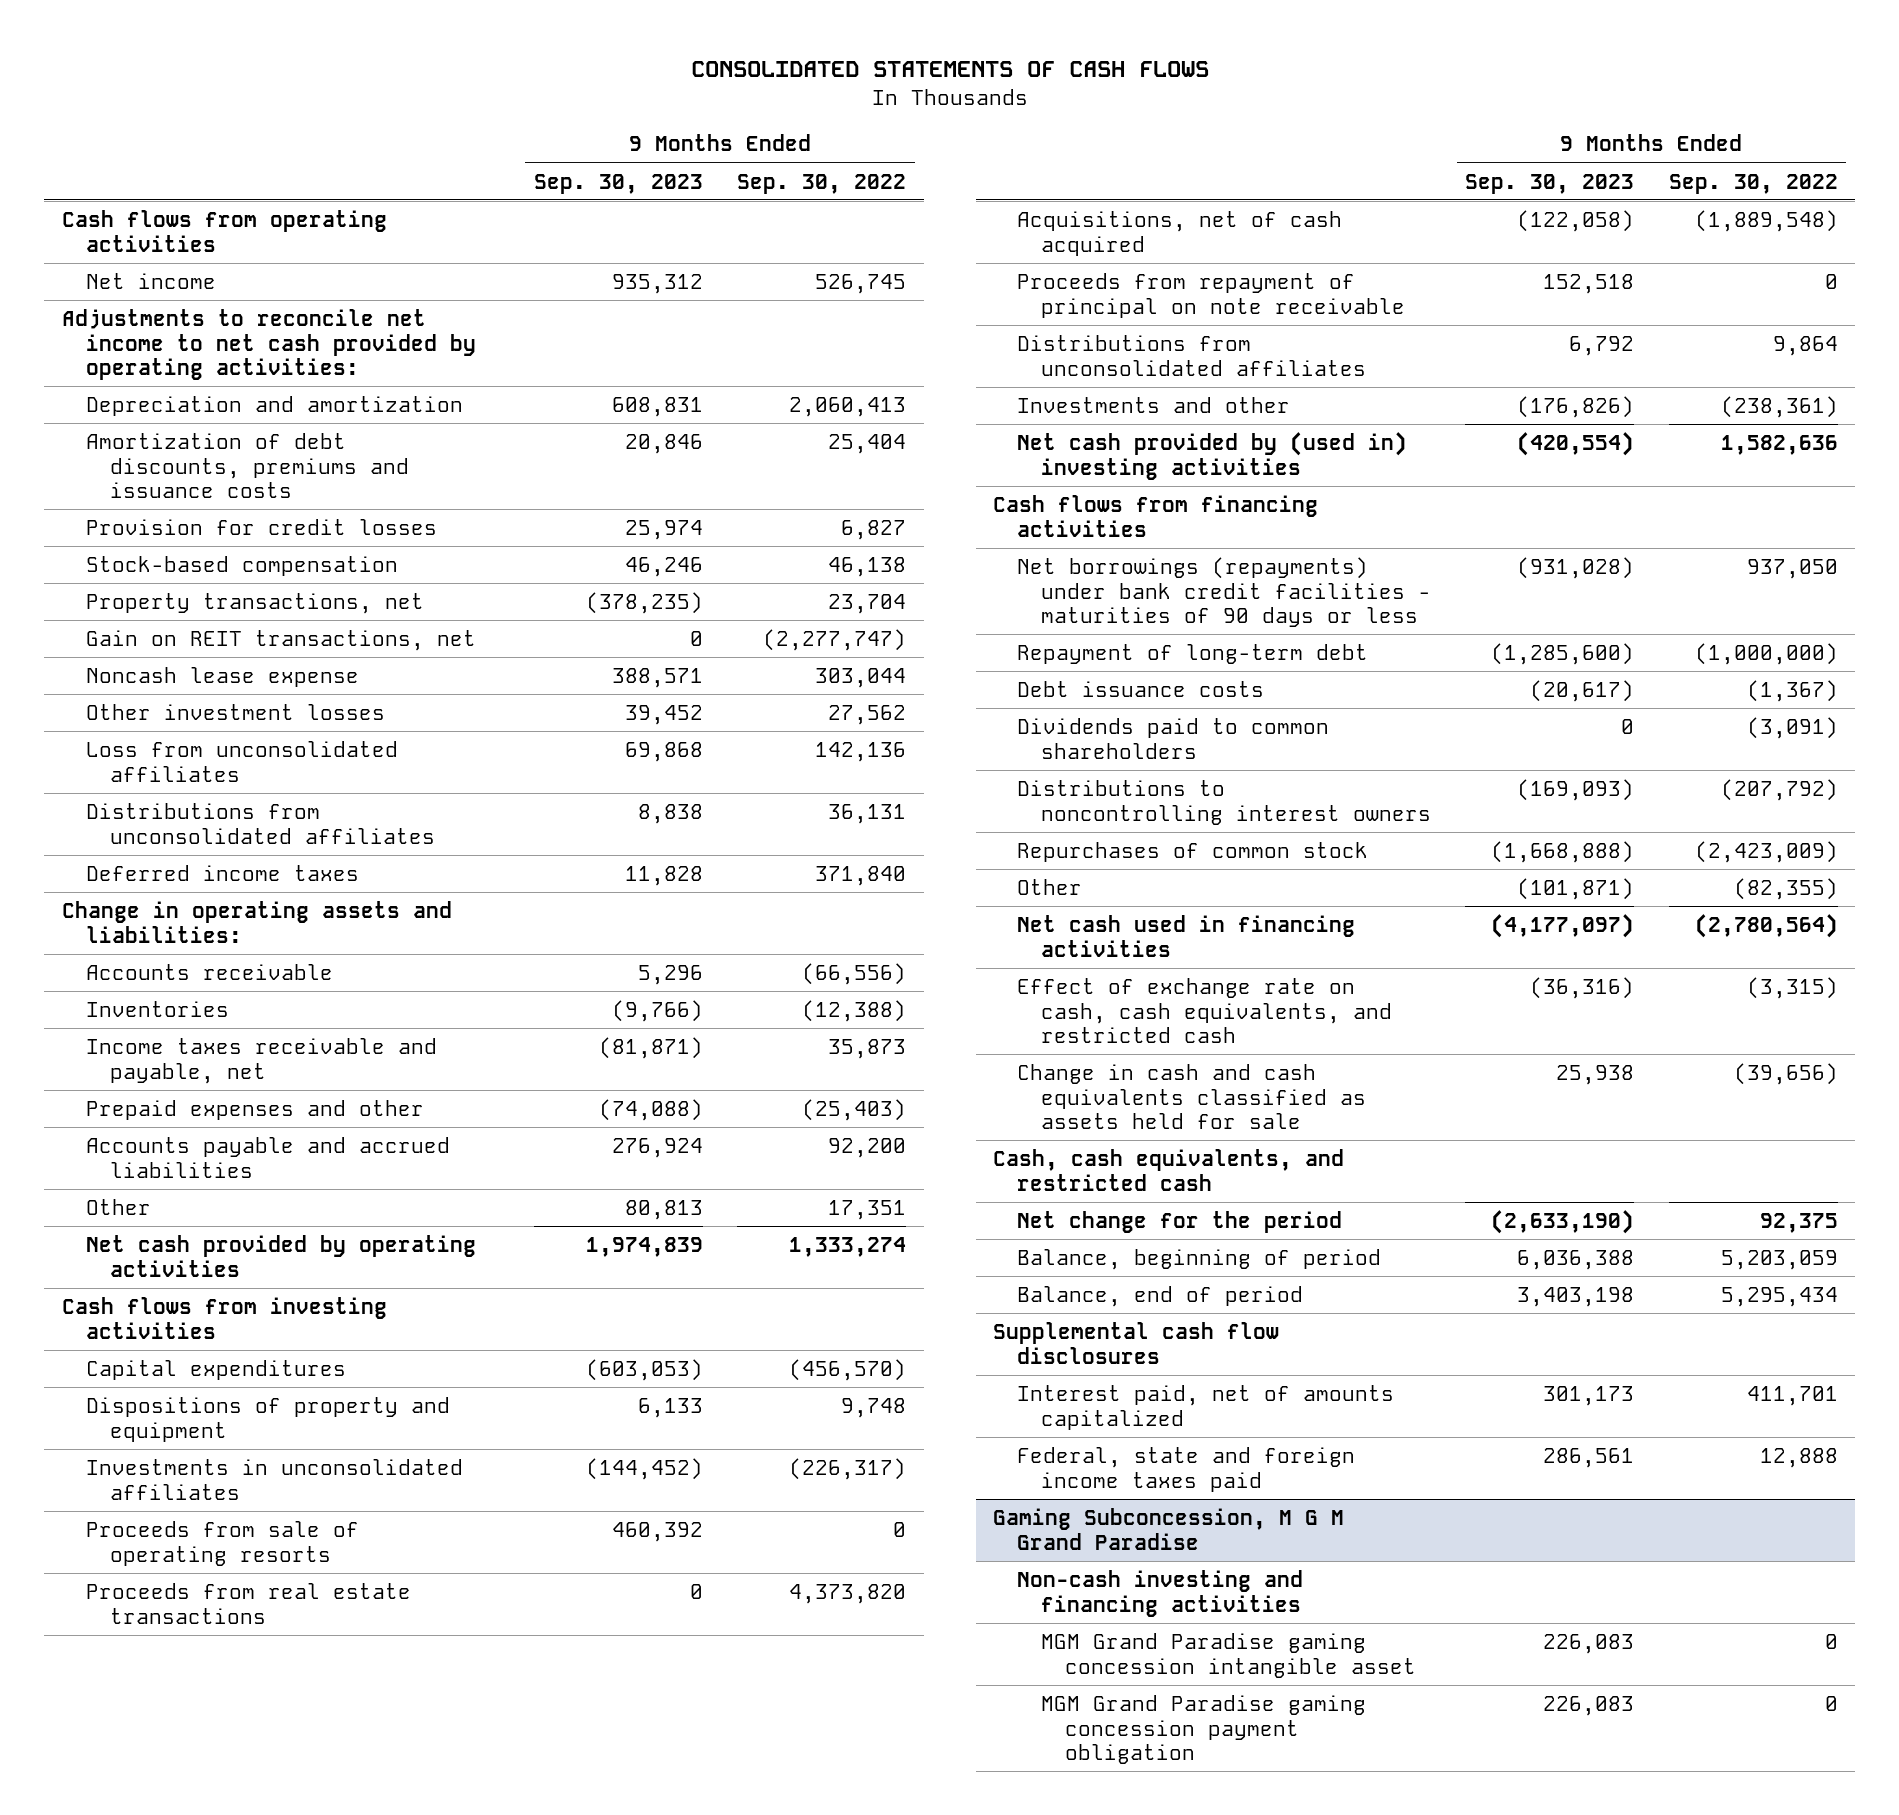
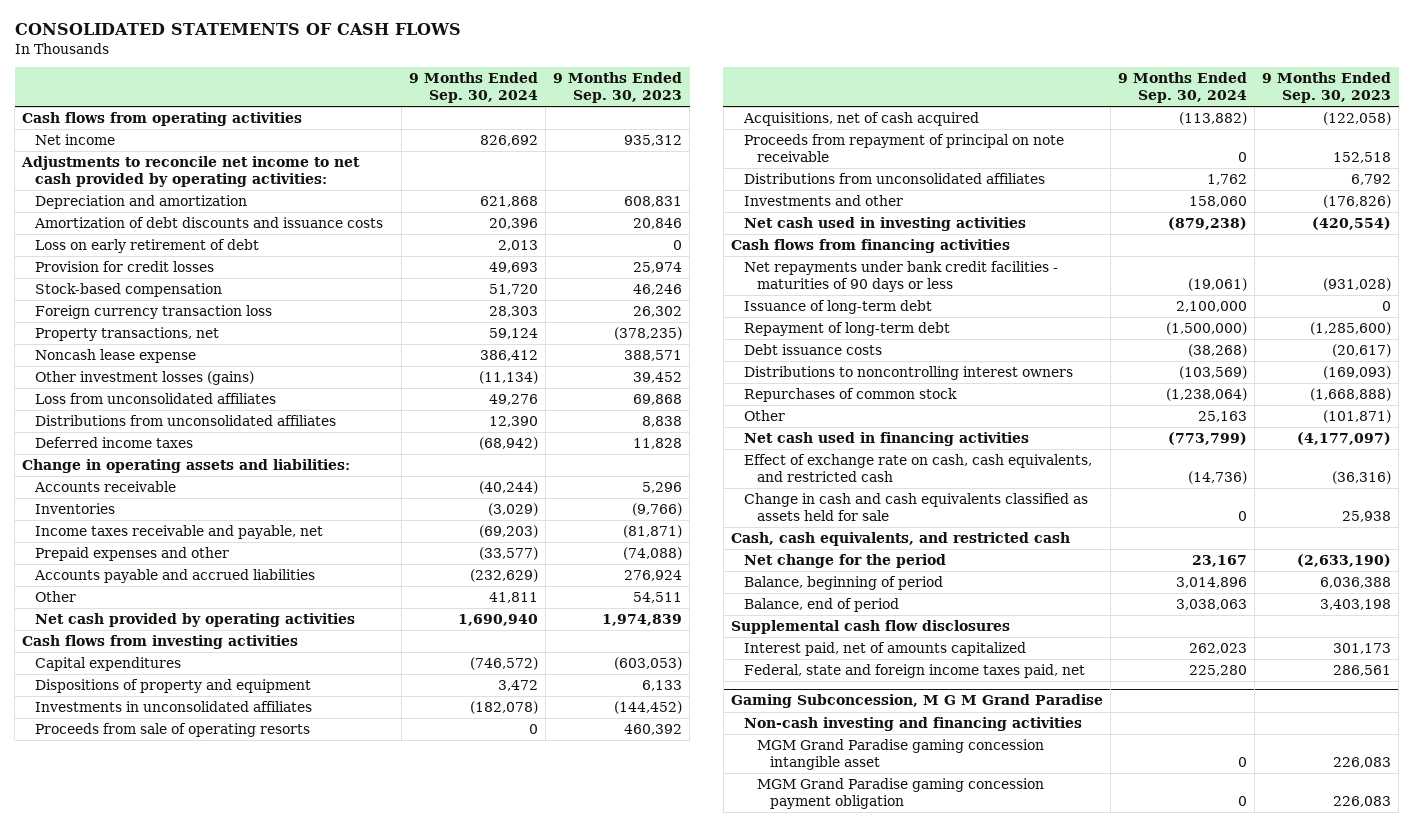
[737,173,907,194] Sep. 30, 2022 -> none
none -> [409,72,539,103] 9 Months Ended Sep. 30, 2024
[85,432,409,499] Amortization of debt discounts, premiums and issuance costs -> [34,216,384,228] Amortization of debt discounts and issuance costs
none -> [35,238,260,253] Loss on early retirement of debt
none -> [35,304,273,319] Foreign currency transaction loss
[85,629,476,651] Gain on REIT transactions, net -> none
[85,703,385,720] Other investment losses -> [35,370,255,385] Other investment losses (gains)
[624,1199,703,1220] 80,813 -> [633,591,683,603] 54,511
[85,1582,411,1624] Proceeds from real estate transactions -> none
[1016,431,1407,480] Net cash provided by (used in) investing activities -> [743,216,1026,231] Net cash used in investing activities
[1016,556,1431,628] Net borrowings (repayments) under bank credit facilities - maturities of 90 days or less -> [743,260,1058,292] Net repayments under bank credit facilities - maturities of 90 days or less
none -> [743,299,932,314] Issuance of long-term debt
[1016,717,1329,759] Dividends paid to common shareholders -> none
[1016,1446,1355,1492] Federal, state and foreign income taxes paid -> [743,663,1085,678] Federal, state and foreign income taxes paid, net

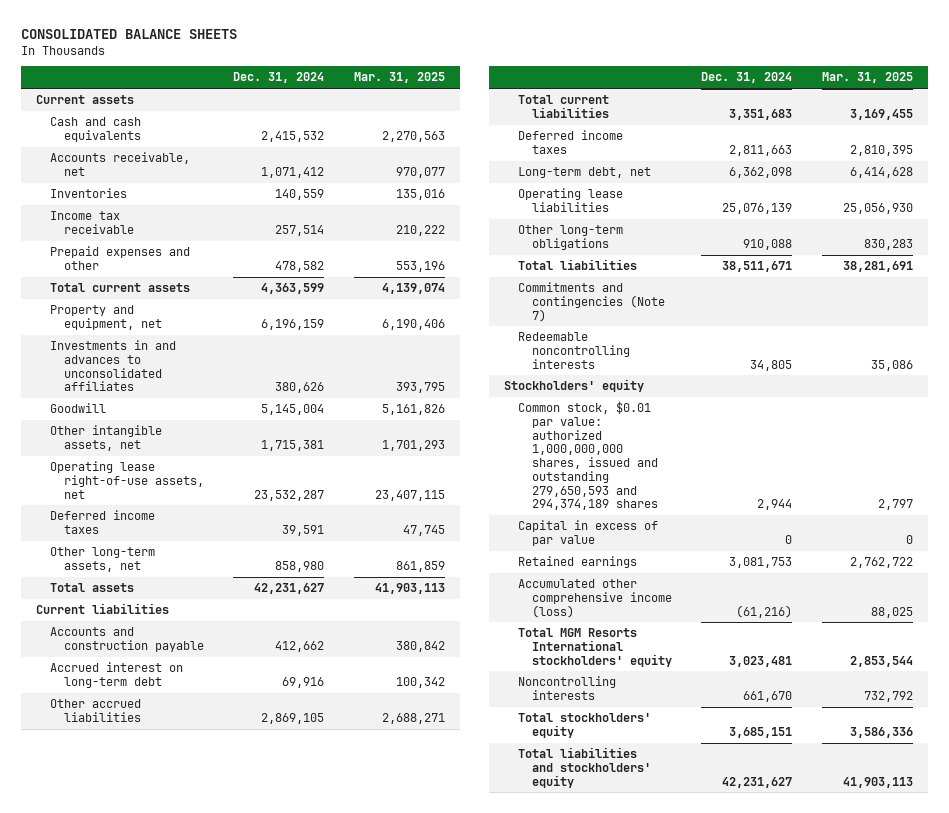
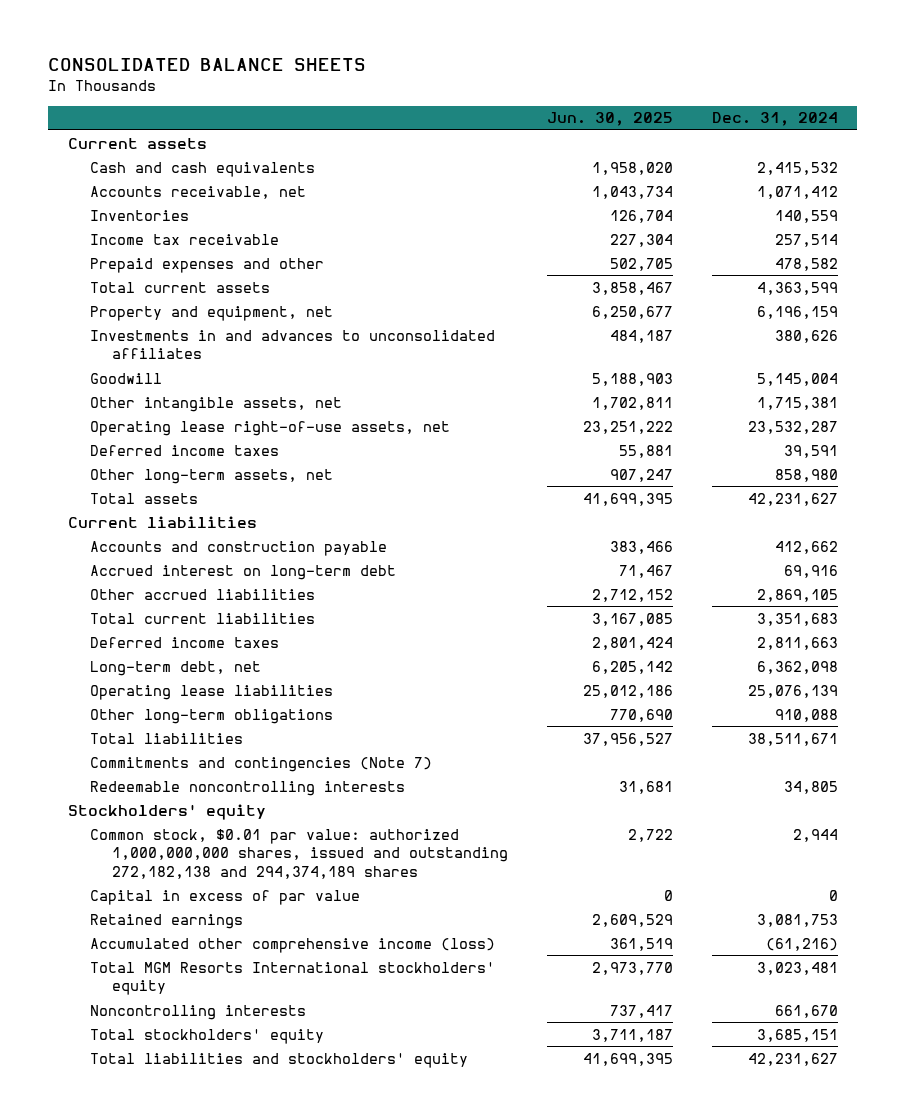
[353,72,445,84] Mar. 31, 2025 -> none
none -> [546,112,673,127] Jun. 30, 2025
[517,401,658,511] Common stock, $0.01 par value: authorized 1,000,000,000 shares, issued and outstanding 279,650,593 and 294,374,189 shares -> [89,828,508,879] Common stock, $0.01 par value: authorized 1,000,000,000 shares, issued and outstanding 272,182,138 and 294,374,189 shares

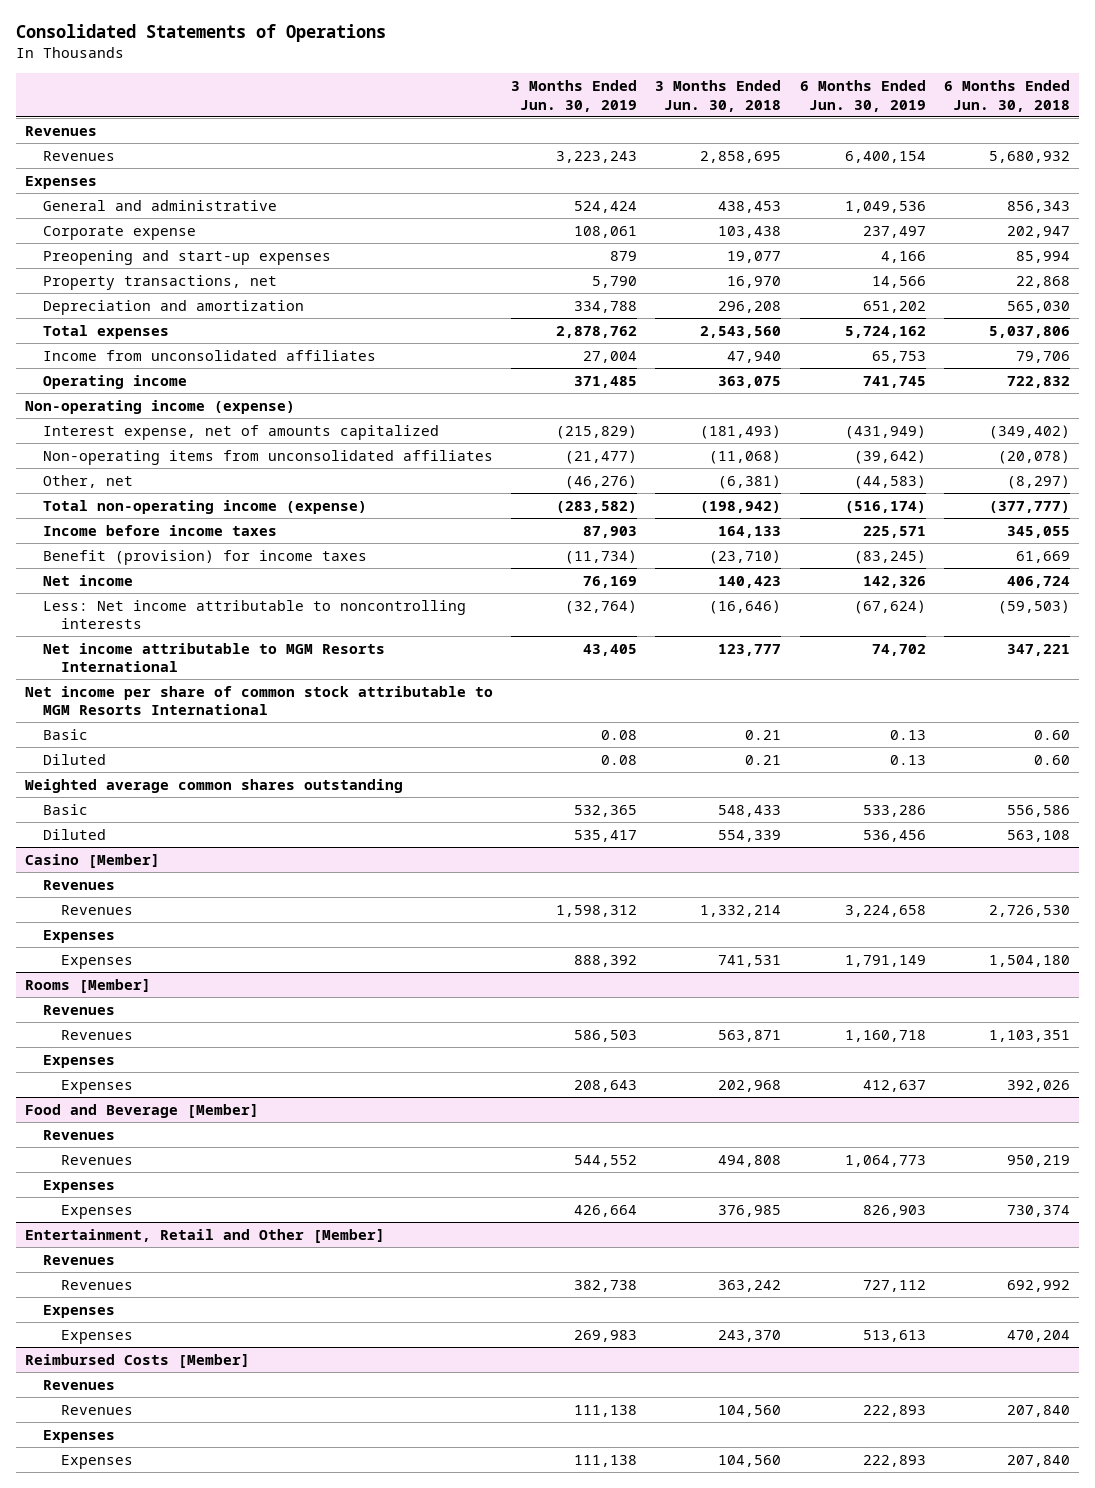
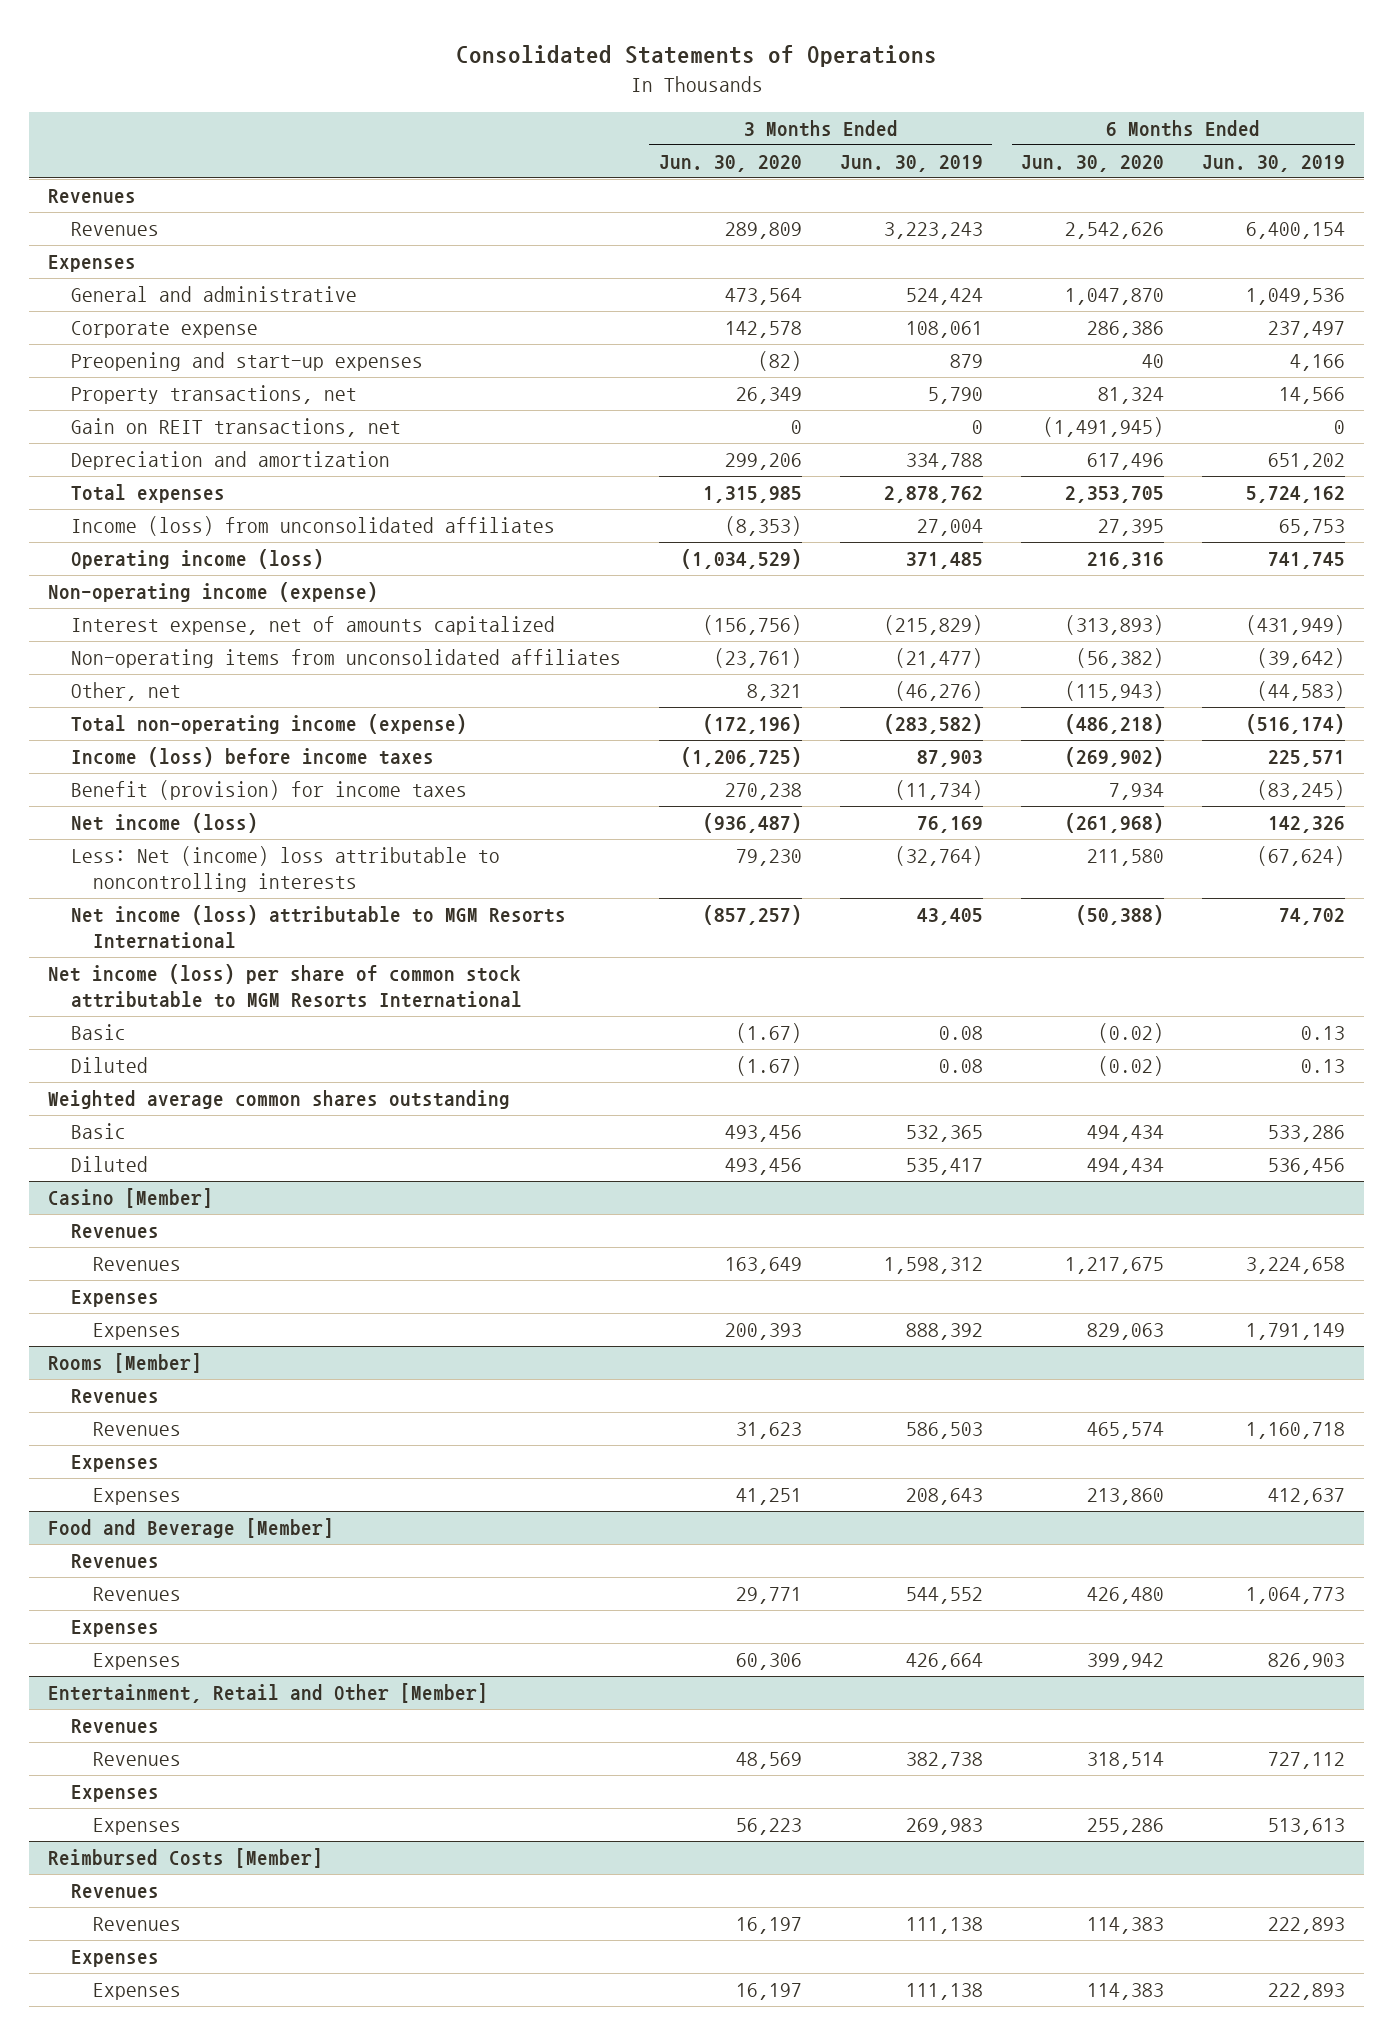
[655,79,782,112] 3 Months Ended Jun. 30, 2018 -> none
[944,79,1071,112] 6 Months Ended Jun. 30, 2018 -> none
none -> [658,155,802,173] Jun. 30, 2020
none -> [1021,155,1165,173] Jun. 30, 2020
none -> [70,418,401,438] Gain on REIT transactions, net
[42,349,376,361] Income from unconsolidated affiliates -> [70,516,555,537] Income (loss) from unconsolidated affiliates
[42,374,187,389] Operating income -> [70,549,324,570] Operating income (loss)
[42,524,277,536] Income before income taxes -> [70,747,434,768] Income (loss) before income taxes
[42,574,133,586] Net income -> [70,813,258,834] Net income (loss)
[42,599,466,630] Less: Net income attributable to noncontrolling interests -> [70,846,500,893] Less: Net (income) loss attributable to noncontrolling interests
[42,642,385,673] Net income attributable to MGM Resorts International -> [70,905,566,950] Net income (loss) attributable to MGM Resorts International
[24,685,493,716] Net income per share of common stock attributable to MGM Resorts International -> [48,964,522,1009] Net income (loss) per share of common stock attributable to MGM Resorts International

